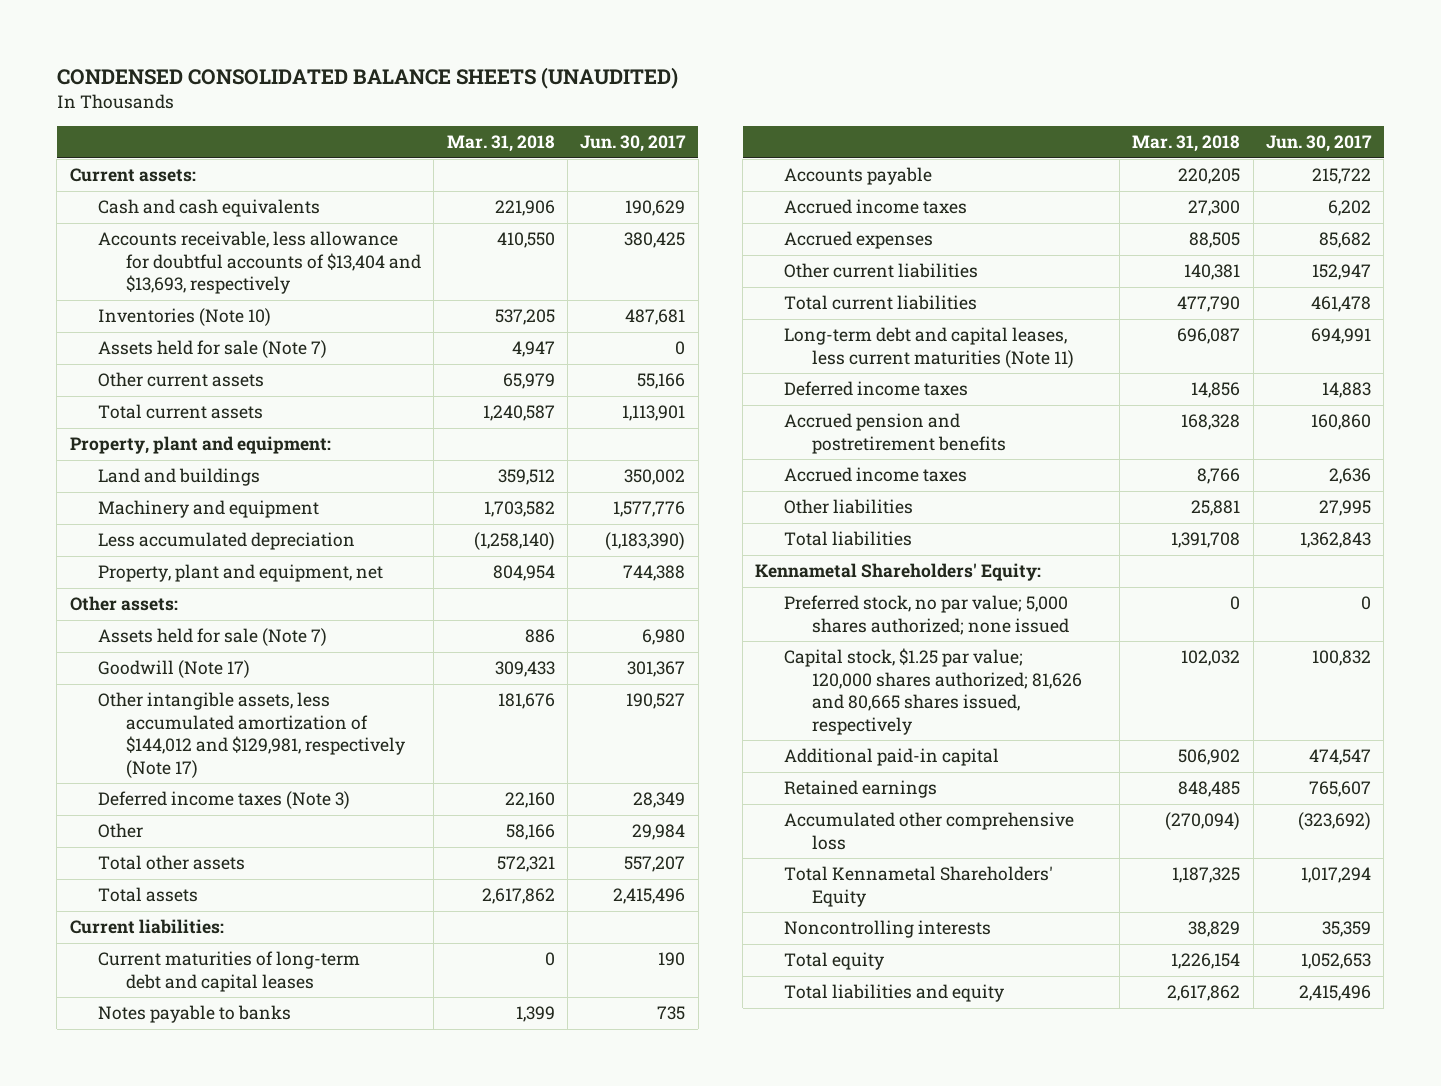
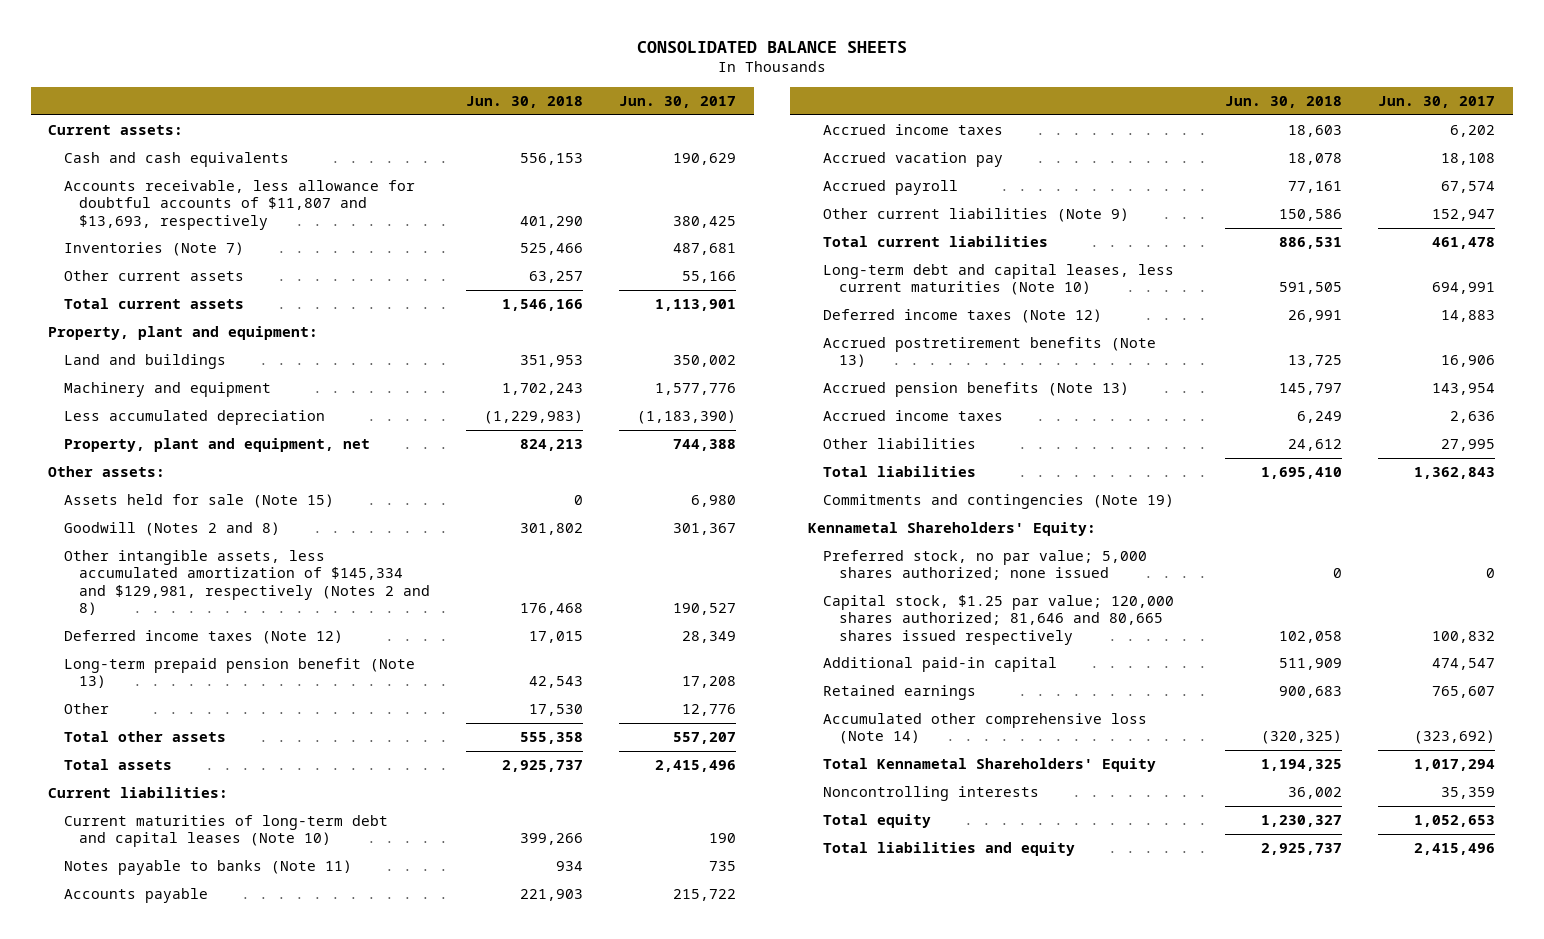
[56,67,678,90] CONDENSED CONSOLIDATED BALANCE SHEETS (UNAUDITED) -> [636,40,907,53] CONSOLIDATED BALANCE SHEETS
[446,135,555,153] Mar. 31, 2018 -> none
none -> [466,96,584,109] Jun. 30, 2018
[97,340,327,359] Assets held for sale (Note 7) -> none
[97,231,422,295] Accounts receivable, less allowance for doubtful accounts of $13,404 and $13,693, respectively -> [63,180,415,230] Accounts receivable, less allowance for doubtful accounts of $11,807 and $13,693, respectively
[97,308,271,327] Inventories (Note 10) -> [63,242,244,257] Inventories (Note 7)
[97,628,327,647] Assets held for sale (Note 7) -> [63,494,334,509] Assets held for sale (Note 15)
[97,660,250,679] Goodwill (Note 17) -> [63,522,280,537] Goodwill (Notes 2 and 8)
[97,692,406,779] Other intangible assets, less accumulated amortization of $144,012 and $129,981, respectively (Note 17) -> [63,550,431,615] Other intangible assets, less accumulated amortization of $145,334 and $129,981, respectively (Notes 2 and 8)
[97,791,350,810] Deferred income taxes (Note 3) -> [63,630,343,645] Deferred income taxes (Note 12)
none -> [63,658,415,689] Long-term prepaid pension benefit (Note 13)
[632,824,686,841] 29,984 -> [681,704,736,717] 12,776
[97,951,360,992] Current maturities of long-term debt and capital leases -> [63,815,388,848] Current maturities of long-term debt and capital leases (Note 10)
[97,1005,291,1024] Notes payable to banks -> [63,860,352,876] Notes payable to banks (Note 11)
[783,231,933,250] Accrued expenses -> none
none -> [823,152,1004,168] Accrued vacation pay
none -> [823,180,959,196] Accrued payroll
[783,263,978,279] Other current liabilities -> [823,208,1130,223] Other current liabilities (Note 9)
[783,413,1006,454] Accrued pension and postretirement benefits -> none
[783,327,1074,368] Long-term debt and capital leases, less current maturities (Note 11) -> [823,264,1175,296] Long-term debt and capital leases, less current maturities (Note 10)
[783,381,968,397] Deferred income taxes -> [823,309,1103,324] Deferred income taxes (Note 12)
none -> [823,337,1157,368] Accrued postretirement benefits (Note 13)
none -> [823,382,1130,398] Accrued pension benefits (Note 13)
none -> [823,494,1175,510] Commitments and contingencies (Note 19)
[783,648,1082,736] Capital stock, $1.25 par value; 120,000 shares authorized; 81,626 and 80,665 shares issued, respectively -> [823,595,1175,645] Capital stock, $1.25 par value; 120,000 shares authorized; 81,646 and 80,665 shares issued respectively
[783,812,1074,850] Accumulated other comprehensive loss -> [823,713,1148,745] Accumulated other comprehensive loss (Note 14)

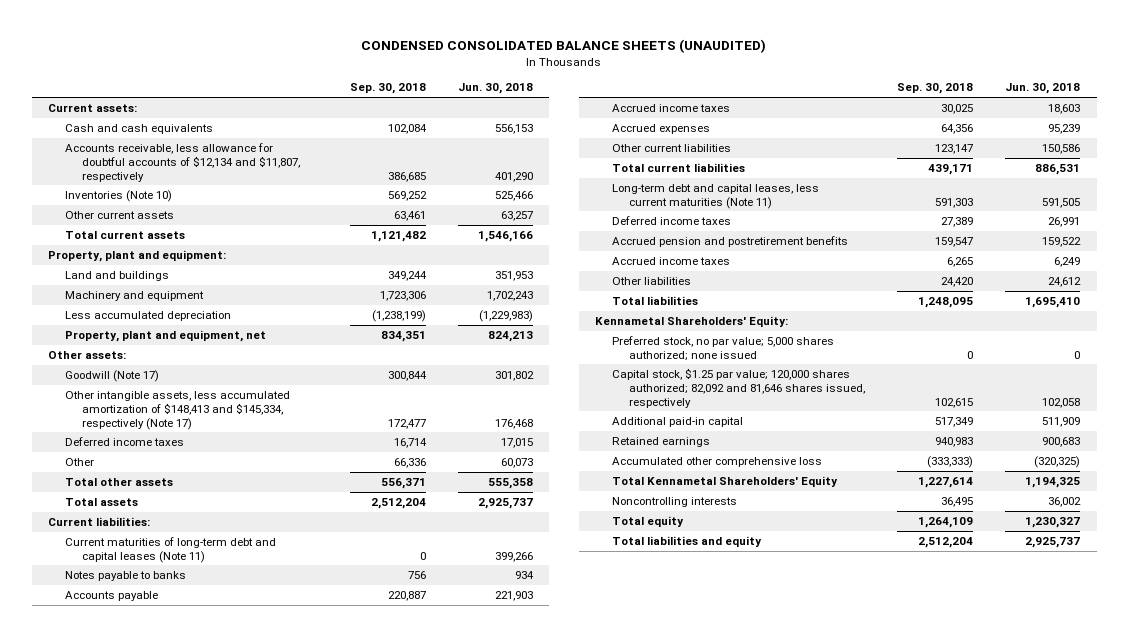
[636,40,907,53] CONSOLIDATED BALANCE SHEETS -> [361,38,767,53] CONDENSED CONSOLIDATED BALANCE SHEETS (UNAUDITED)
[618,96,736,109] Jun. 30, 2017 -> none
none -> [350,83,427,95] Sep. 30, 2018
[63,180,415,230] Accounts receivable, less allowance for doubtful accounts of $11,807 and $13,693, respectively -> [64,142,300,182] Accounts receivable, less allowance for doubtful accounts of $12,134 and $11,807, respectively
[63,242,244,257] Inventories (Note 7) -> [64,189,172,202] Inventories (Note 10)
[63,494,334,509] Assets held for sale (Note 15) -> none
[63,658,415,689] Long-term prepaid pension benefit (Note 13) -> none
[63,522,280,537] Goodwill (Notes 2 and 8) -> [64,369,159,382] Goodwill (Note 17)
[63,550,431,615] Other intangible assets, less accumulated amortization of $145,334 and $129,981, respectively (Notes 2 and 8) -> [64,390,290,430] Other intangible assets, less accumulated amortization of $148,413 and $145,334, respectively (Note 17)
[63,630,343,645] Deferred income taxes (Note 12) -> [64,436,184,446] Deferred income taxes
[529,704,584,717] 17,530 -> [501,457,534,468] 60,073
[63,815,388,848] Current maturities of long-term debt and capital leases (Note 10) -> [64,536,276,563] Current maturities of long-term debt and capital leases (Note 11)
[63,860,352,876] Notes payable to banks (Note 11) -> [64,570,186,581] Notes payable to banks
[823,152,1004,168] Accrued vacation pay -> none
[823,180,959,196] Accrued payroll -> none
none -> [611,123,710,134] Accrued expenses
[823,208,1130,223] Other current liabilities (Note 9) -> [611,143,731,152] Other current liabilities
[823,337,1157,368] Accrued postretirement benefits (Note 13) -> none
[823,382,1130,398] Accrued pension benefits (Note 13) -> none
[823,264,1175,296] Long-term debt and capital leases, less current maturities (Note 10) -> [611,183,819,209] Long-term debt and capital leases, less current maturities (Note 11)
[823,309,1103,324] Deferred income taxes (Note 12) -> [611,215,731,225] Deferred income taxes
none -> [611,235,848,247] Accrued pension and postretirement benefits
[823,494,1175,510] Commitments and contingencies (Note 19) -> none
[823,595,1175,645] Capital stock, $1.25 par value; 120,000 shares authorized; 81,646 and 80,665 shares issued respectively -> [611,367,865,408] Capital stock, $1.25 par value; 120,000 shares authorized; 82,092 and 81,646 shares issued, respectively
[823,713,1148,745] Accumulated other comprehensive loss (Note 14) -> [611,456,822,467] Accumulated other comprehensive loss

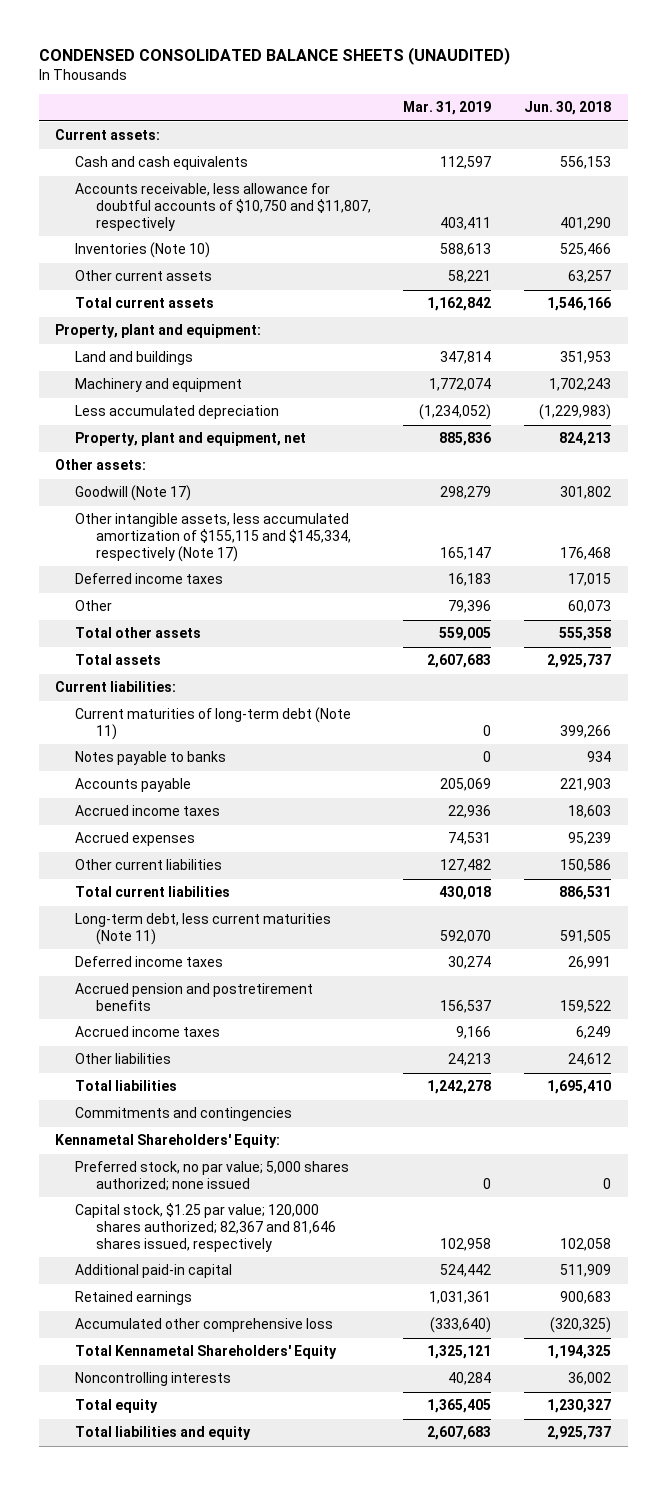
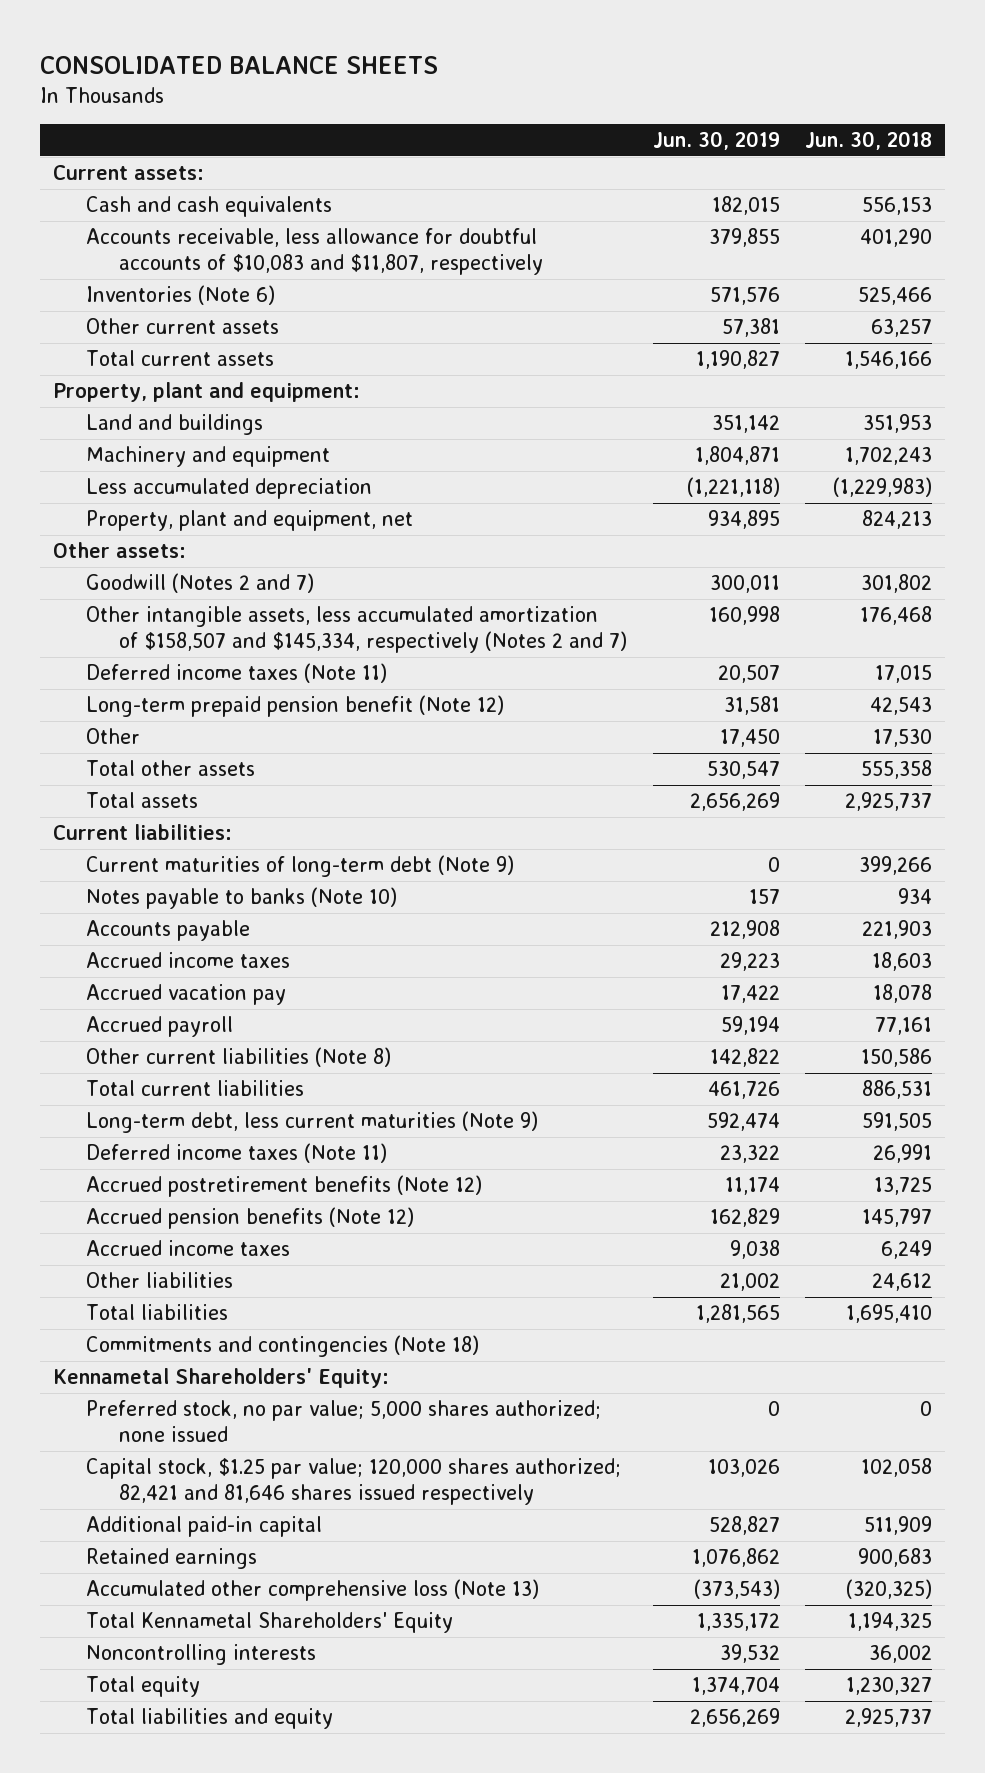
[38,46,510,65] CONDENSED CONSOLIDATED BALANCE SHEETS (UNAUDITED) -> [40,55,439,74] CONSOLIDATED BALANCE SHEETS
[403,101,492,116] Mar. 31, 2019 -> none
none -> [652,131,780,151] Jun. 30, 2019
[75,183,371,231] Accounts receivable, less allowance for doubtful accounts of $10,750 and $11,807, respectively -> [85,228,544,276] Accounts receivable, less allowance for doubtful accounts of $10,083 and $11,807, respectively
[75,242,211,259] Inventories (Note 10) -> [85,285,275,306] Inventories (Note 6)
[75,485,192,502] Goodwill (Note 17) -> [85,573,314,594] Goodwill (Notes 2 and 7)
[75,513,351,562] Other intangible assets, less accumulated amortization of $155,115 and $145,334, respectively (Note 17) -> [85,606,628,654] Other intangible assets, less accumulated amortization of $158,507 and $145,334, respectively (Notes 2 and 7)
[75,573,224,585] Deferred income taxes -> [85,663,387,684] Deferred income taxes (Note 11)
none -> [85,695,504,718] Long-term prepaid pension benefit (Note 12)
[568,600,612,614] 60,073 -> [872,729,932,748] 17,530
[75,707,352,741] Current maturities of long-term debt (Note 11) -> [85,855,514,878] Current maturities of long-term debt (Note 9)
[75,751,227,766] Notes payable to banks -> [85,887,397,910] Notes payable to banks (Note 10)
[75,832,196,847] Accrued expenses -> none
none -> [85,984,286,1006] Accrued vacation pay
none -> [85,1016,233,1038] Accrued payroll
[75,859,223,871] Other current liabilities -> [85,1047,391,1068] Other current liabilities (Note 8)
[75,983,314,1012] Accrued pension and postretirement benefits -> none
[75,913,332,946] Long-term debt, less current maturities (Note 11) -> [85,1111,538,1134] Long-term debt, less current maturities (Note 9)
[75,956,224,968] Deferred income taxes -> [85,1143,387,1164] Deferred income taxes (Note 11)
none -> [85,1175,482,1198] Accrued postretirement benefits (Note 12)
none -> [85,1207,414,1230] Accrued pension benefits (Note 12)
[75,1107,293,1122] Commitments and contingencies -> [85,1335,479,1358] Commitments and contingencies (Note 18)
[75,1203,336,1252] Capital stock, $1.25 par value; 120,000 shares authorized; 82,367 and 81,646 shares issued, respectively -> [85,1458,621,1506] Capital stock, $1.25 par value; 120,000 shares authorized; 82,421 and 81,646 shares issued respectively
[75,1318,334,1333] Accumulated other comprehensive loss -> [85,1579,539,1602] Accumulated other comprehensive loss (Note 13)

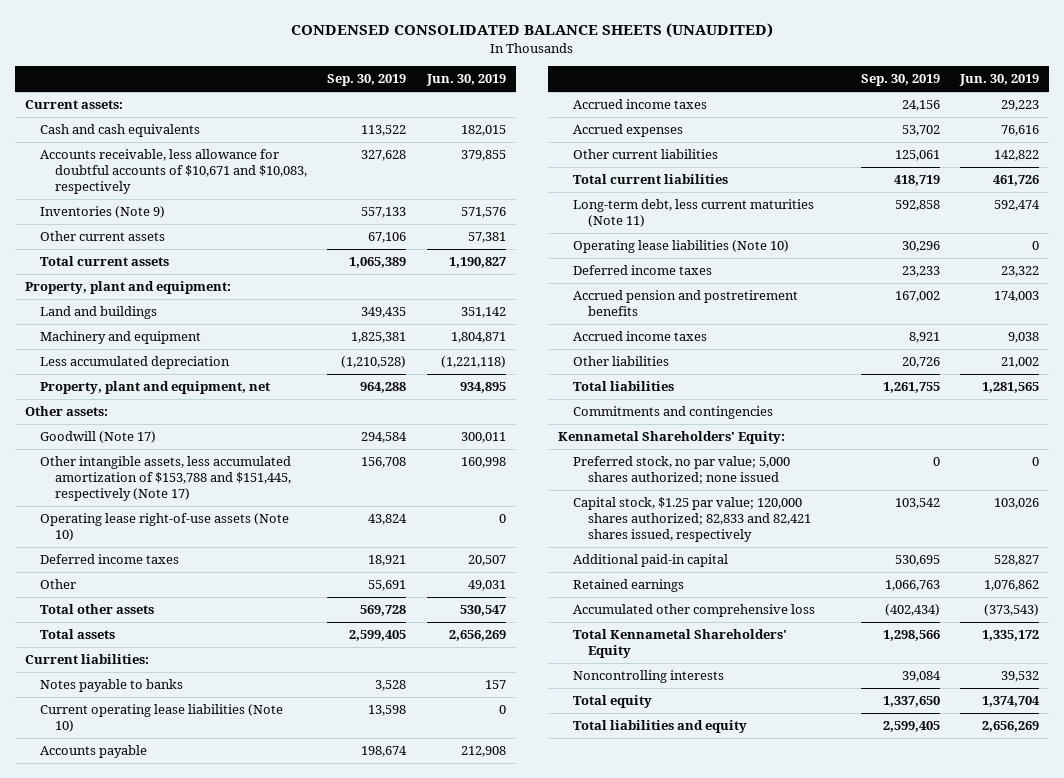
[40,55,439,74] CONSOLIDATED BALANCE SHEETS -> [290,22,773,38] CONDENSED CONSOLIDATED BALANCE SHEETS (UNAUDITED)
[804,131,932,151] Jun. 30, 2018 -> none
none -> [327,73,407,86] Sep. 30, 2019
[85,228,544,276] Accounts receivable, less allowance for doubtful accounts of $10,083 and $11,807, respectively -> [39,149,308,194] Accounts receivable, less allowance for doubtful accounts of $10,671 and $10,083, respectively
[85,285,275,306] Inventories (Note 6) -> [39,206,165,219] Inventories (Note 9)
[85,695,504,718] Long-term prepaid pension benefit (Note 12) -> none
[85,573,314,594] Goodwill (Notes 2 and 7) -> [39,431,156,444] Goodwill (Note 17)
[85,606,628,654] Other intangible assets, less accumulated amortization of $158,507 and $145,334, respectively (Notes 2 and 7) -> [39,456,292,501] Other intangible assets, less accumulated amortization of $153,788 and $151,445, respectively (Note 17)
none -> [39,513,289,542] Operating lease right-of-use assets (Note 10)
[85,663,387,684] Deferred income taxes (Note 11) -> [39,554,179,565] Deferred income taxes
[719,729,780,748] 17,450 -> [467,580,506,592] 49,031
[85,855,514,878] Current maturities of long-term debt (Note 9) -> none
[85,887,397,910] Notes payable to banks (Note 10) -> [39,679,183,693] Notes payable to banks
none -> [39,704,283,733] Current operating lease liabilities (Note 10)
[85,984,286,1006] Accrued vacation pay -> none
[85,1016,233,1038] Accrued payroll -> none
none -> [573,124,684,138] Accrued expenses
[85,1047,391,1068] Other current liabilities (Note 8) -> [573,149,719,160] Other current liabilities
[85,1175,482,1198] Accrued postretirement benefits (Note 12) -> none
[85,1207,414,1230] Accrued pension benefits (Note 12) -> none
[85,1111,538,1134] Long-term debt, less current maturities (Note 9) -> [573,199,815,228] Long-term debt, less current maturities (Note 11)
none -> [573,240,790,254] Operating lease liabilities (Note 10)
[85,1143,387,1164] Deferred income taxes (Note 11) -> [573,265,713,276] Deferred income taxes
none -> [573,290,799,317] Accrued pension and postretirement benefits
[85,1335,479,1358] Commitments and contingencies (Note 18) -> [573,406,774,420] Commitments and contingencies
[85,1458,621,1506] Capital stock, $1.25 par value; 120,000 shares authorized; 82,421 and 81,646 shares issued respectively -> [573,497,812,542] Capital stock, $1.25 par value; 120,000 shares authorized; 82,833 and 82,421 shares issued, respectively
[85,1579,539,1602] Accumulated other comprehensive loss (Note 13) -> [573,604,816,618] Accumulated other comprehensive loss

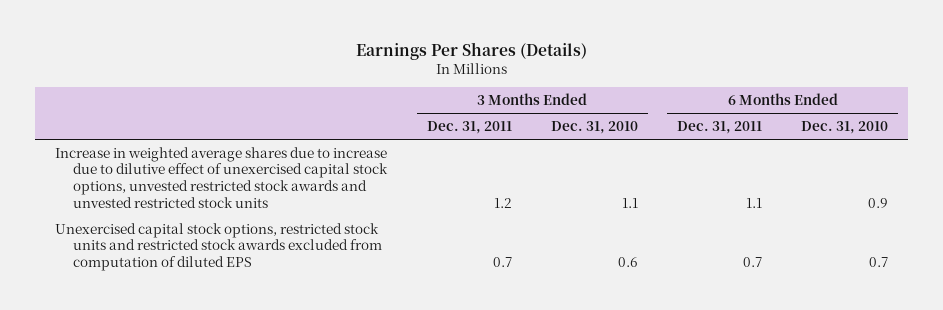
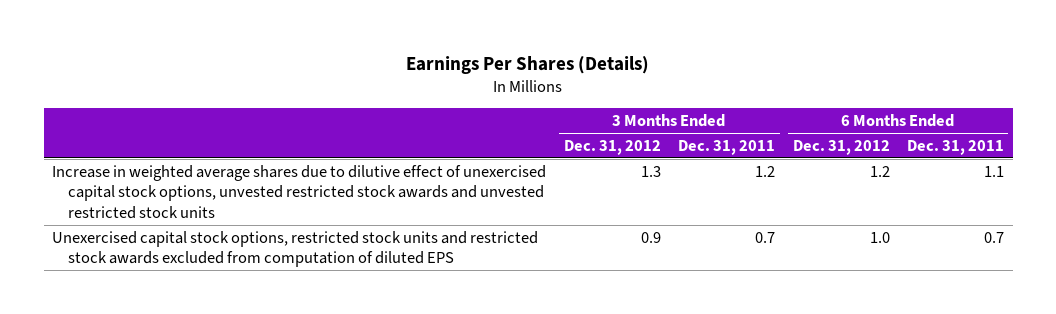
[550,121,638,135] Dec. 31, 2010 -> none
[801,121,889,135] Dec. 31, 2010 -> none
none -> [563,139,661,155] Dec. 31, 2012
none -> [792,139,890,155] Dec. 31, 2012
[54,146,389,208] Increase in weighted average shares due to increase due to dilutive effect of unexercised capital stock options, unvested restricted stock awards and unvested restricted stock units -> [52,164,547,220] Increase in weighted average shares due to dilutive effect of unexercised capital stock options, unvested restricted stock awards and unvested restricted stock units

